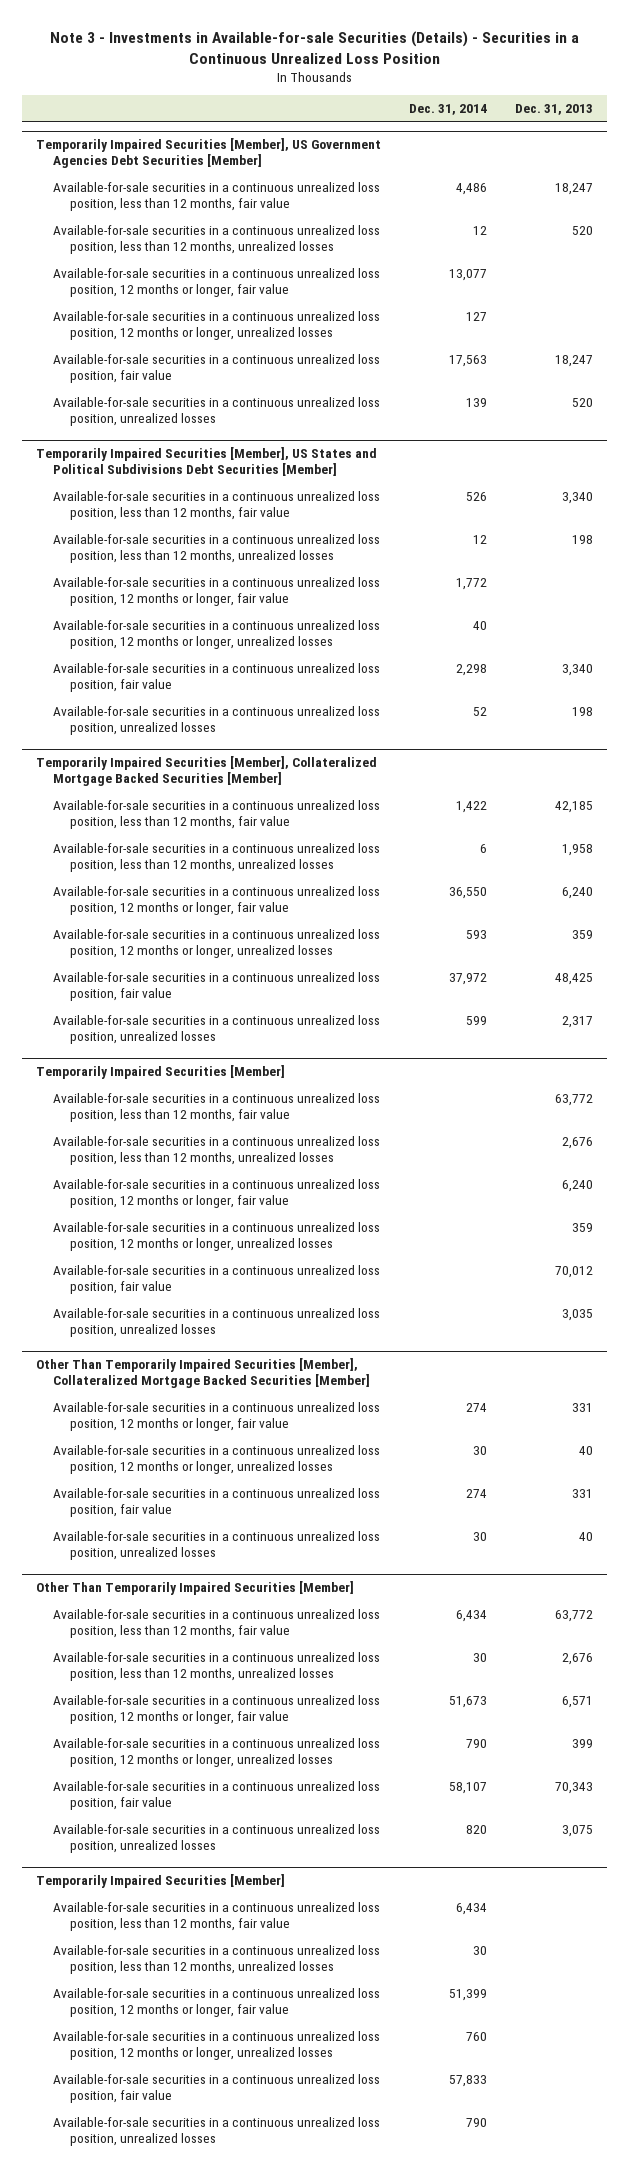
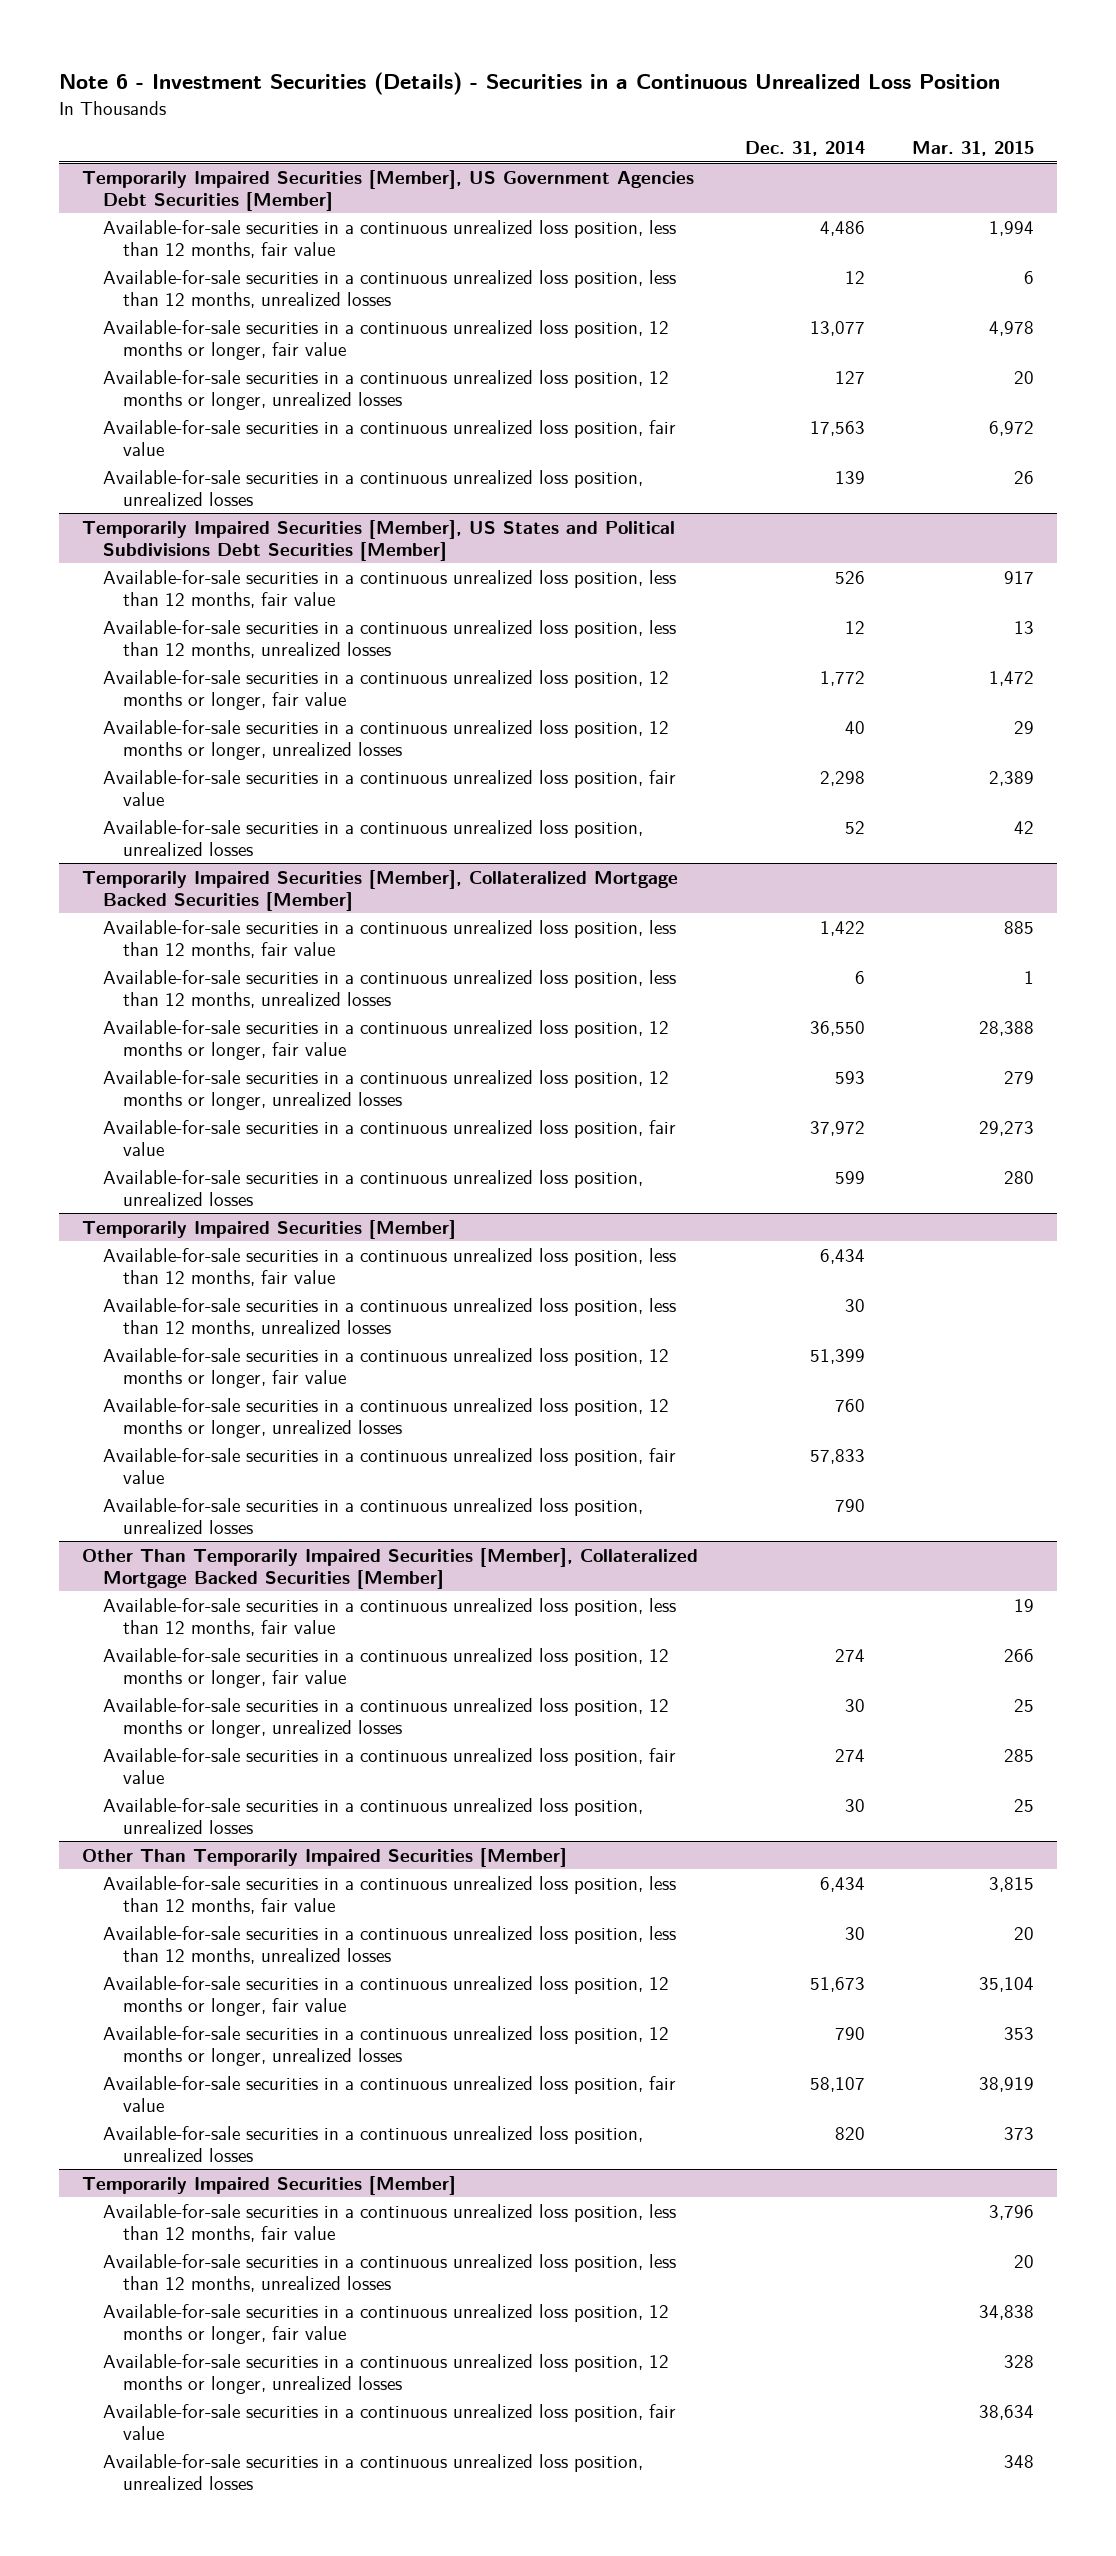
[49,30,579,64] Note 3 - Investments in Available-for-sale Securities (Details) - Securities in a Continuous Unrealized Loss Position -> [58,71,1000,95] Note 6 - Investment Securities (Details) - Securities in a Continuous Unrealized Loss Position
[515,104,594,116] Dec. 31, 2013 -> none
none -> [911,141,1034,157] Mar. 31, 2015
[52,1902,380,1932] Available-for-sale securities in a continuous unrealized loss position, less than 12 months, fair value -> [102,1247,676,1287] Available-for-sale securities in a continuous unrealized loss position, less than 12 months, fair value
[52,1945,380,1975] Available-for-sale securities in a continuous unrealized loss position, less than 12 months, unrealized losses -> [102,1297,676,1337] Available-for-sale securities in a continuous unrealized loss position, less than 12 months, unrealized losses
[52,1988,380,2018] Available-for-sale securities in a continuous unrealized loss position, 12 months or longer, fair value -> [102,1347,669,1389] Available-for-sale securities in a continuous unrealized loss position, 12 months or longer, fair value
[52,2031,380,2061] Available-for-sale securities in a continuous unrealized loss position, 12 months or longer, unrealized losses -> [102,1397,669,1439] Available-for-sale securities in a continuous unrealized loss position, 12 months or longer, unrealized losses
[52,2074,380,2104] Available-for-sale securities in a continuous unrealized loss position, fair value -> [102,1447,676,1485] Available-for-sale securities in a continuous unrealized loss position, fair value
[52,2117,380,2147] Available-for-sale securities in a continuous unrealized loss position, unrealized losses -> [102,1497,643,1535] Available-for-sale securities in a continuous unrealized loss position, unrealized losses
none -> [102,1597,676,1637] Available-for-sale securities in a continuous unrealized loss position, less than 12 months, fair value
[52,1093,380,1123] Available-for-sale securities in a continuous unrealized loss position, less than 12 months, fair value -> [102,2203,676,2243] Available-for-sale securities in a continuous unrealized loss position, less than 12 months, fair value
[52,1136,380,1166] Available-for-sale securities in a continuous unrealized loss position, less than 12 months, unrealized losses -> [102,2253,676,2293] Available-for-sale securities in a continuous unrealized loss position, less than 12 months, unrealized losses
[52,1179,380,1209] Available-for-sale securities in a continuous unrealized loss position, 12 months or longer, fair value -> [102,2303,669,2345] Available-for-sale securities in a continuous unrealized loss position, 12 months or longer, fair value
[52,1222,380,1252] Available-for-sale securities in a continuous unrealized loss position, 12 months or longer, unrealized losses -> [102,2353,669,2395] Available-for-sale securities in a continuous unrealized loss position, 12 months or longer, unrealized losses
[52,1265,380,1295] Available-for-sale securities in a continuous unrealized loss position, fair value -> [102,2403,676,2441] Available-for-sale securities in a continuous unrealized loss position, fair value
[52,1308,380,1338] Available-for-sale securities in a continuous unrealized loss position, unrealized losses -> [102,2453,643,2491] Available-for-sale securities in a continuous unrealized loss position, unrealized losses

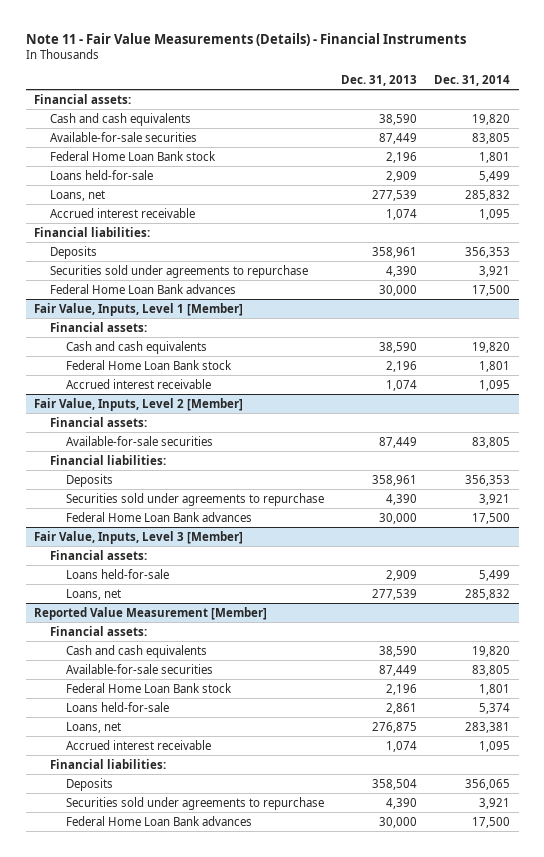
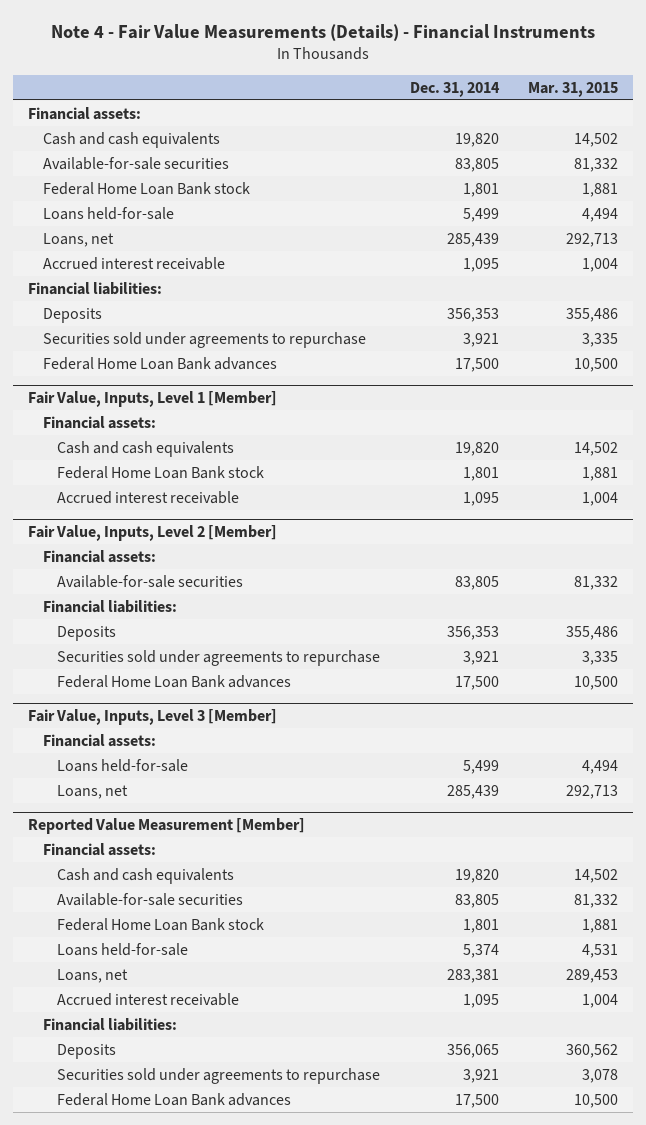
[25,32,466,46] Note 11 - Fair Value Measurements (Details) - Financial Instruments -> [50,23,595,41] Note 4 - Fair Value Measurements (Details) - Financial Instruments
[340,75,417,87] Dec. 31, 2013 -> none
none -> [528,81,619,97] Mar. 31, 2015
[465,189,511,201] 285,832 -> [446,232,499,247] 285,439
[465,588,511,600] 285,832 -> [446,784,499,799] 285,439

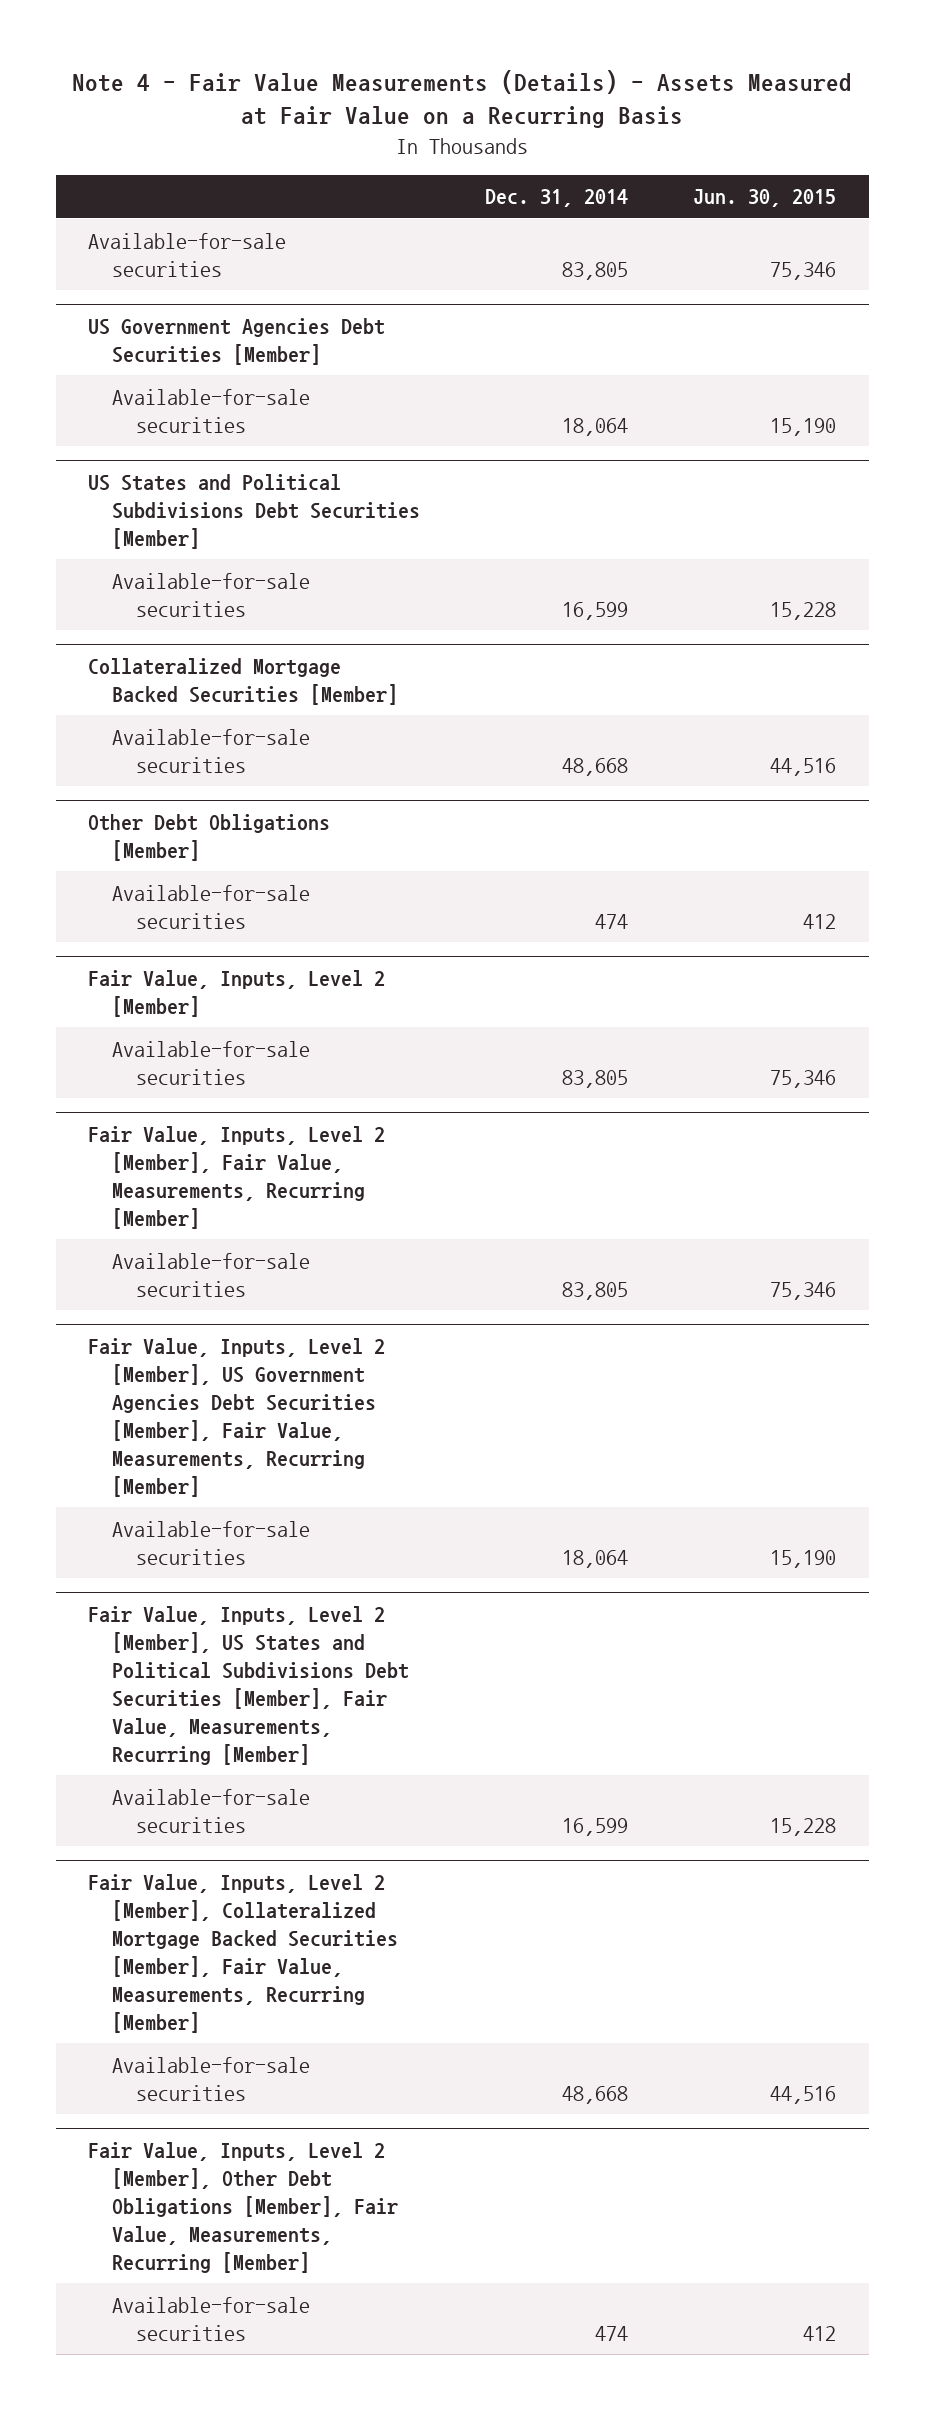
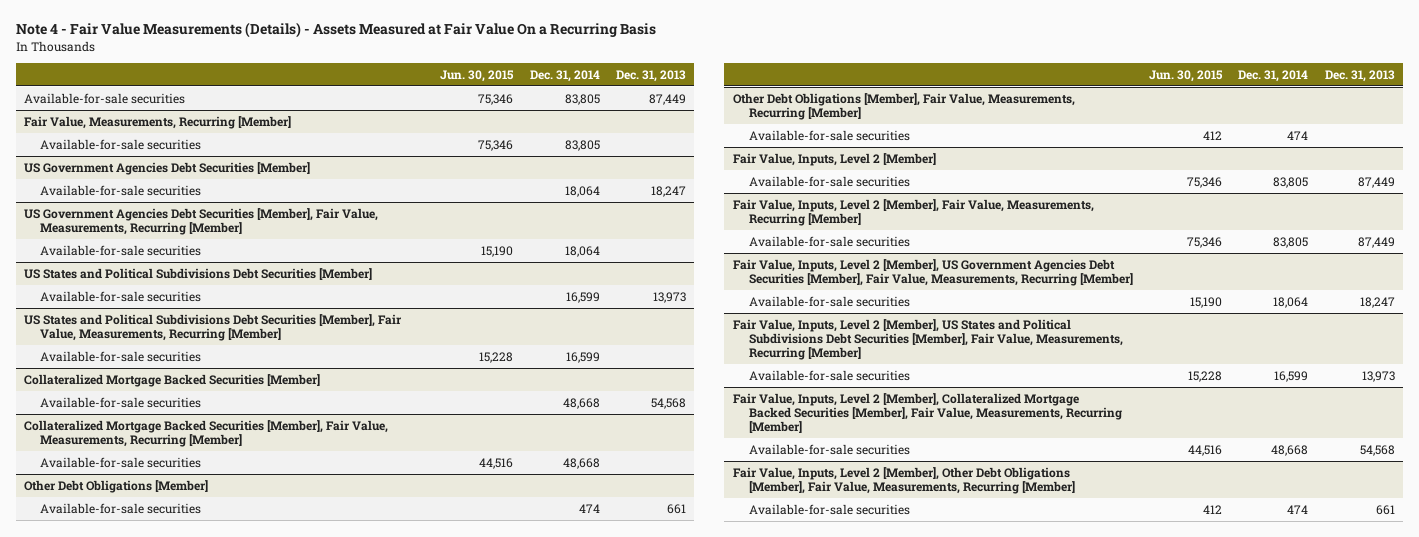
[72,69,853,129] Note 4 - Fair Value Measurements (Details) - Assets Measured at Fair Value on a Recurring Basis -> [15,22,656,39] Note 4 - Fair Value Measurements (Details) - Assets Measured at Fair Value On a Recurring Basis
none -> [616,69,687,82] Dec. 31, 2013
none -> [23,115,291,129] Fair Value, Measurements, Recurring [Member]
none -> [39,138,201,150] Available-for-sale securities
none -> [39,184,201,196] Available-for-sale securities
none -> [23,207,378,235] US Government Agencies Debt Securities [Member], Fair Value, Measurements, Recurring [Member]
none -> [39,290,201,302] Available-for-sale securities
none -> [23,313,402,341] US States and Political Subdivisions Debt Securities [Member], Fair Value, Measurements, Recurring [Member]
none -> [39,396,201,408] Available-for-sale securities
none -> [23,419,388,447] Collateralized Mortgage Backed Securities [Member], Fair Value, Measurements, Recurring [Member]
none -> [39,502,201,514] Available-for-sale securities
none -> [732,92,1075,120] Other Debt Obligations [Member], Fair Value, Measurements, Recurring [Member]

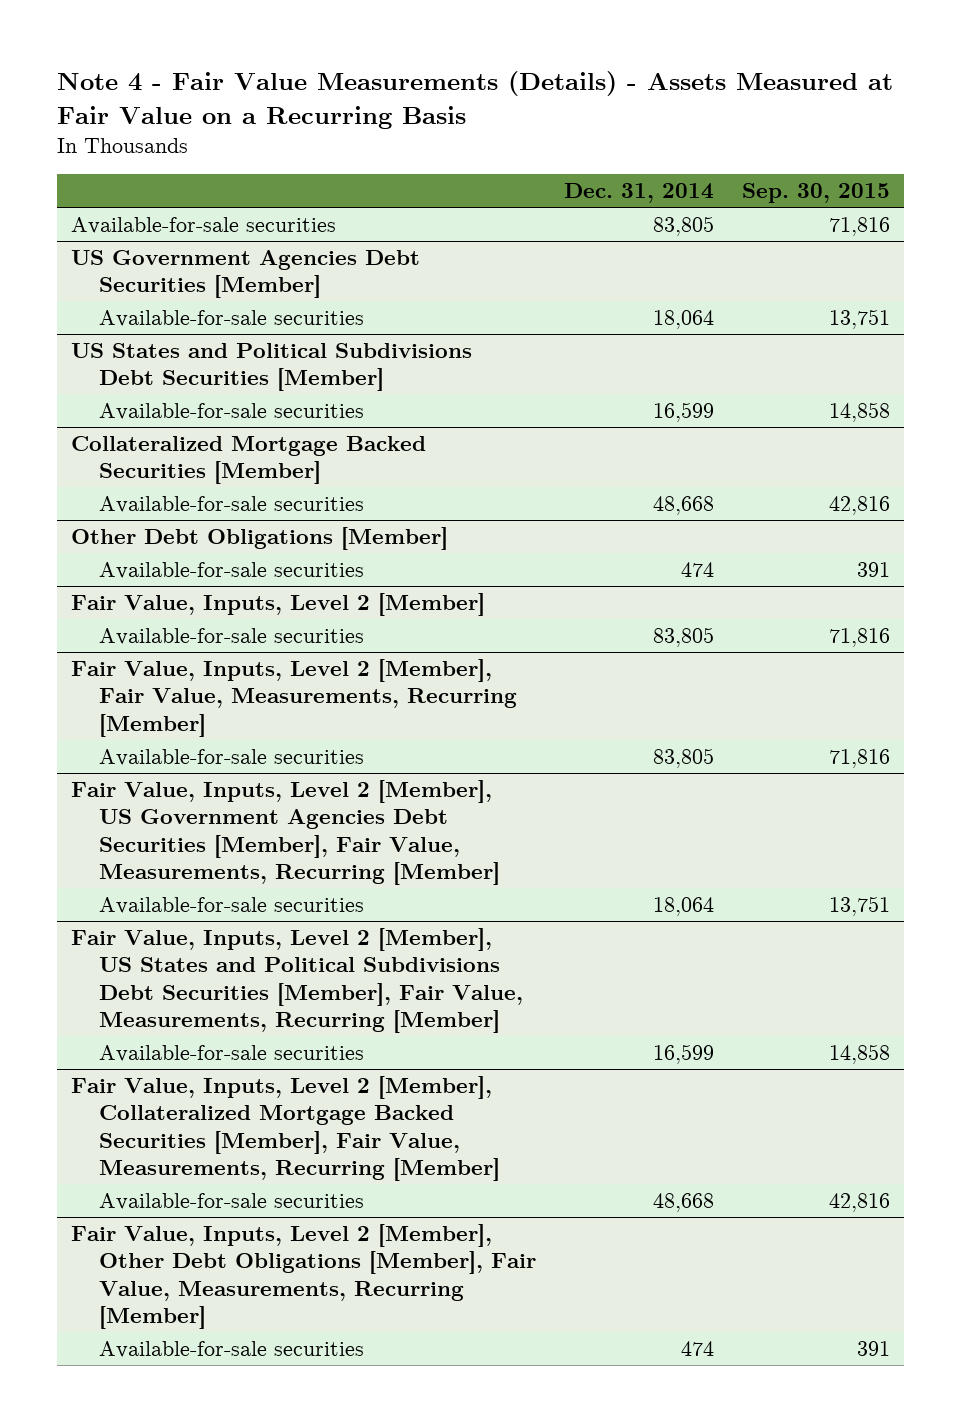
[15,22,656,39] Note 4 - Fair Value Measurements (Details) - Assets Measured at Fair Value On a Recurring Basis -> [57,71,894,129] Note 4 - Fair Value Measurements (Details) - Assets Measured at Fair Value on a Recurring Basis
[440,69,515,82] Jun. 30, 2015 -> none
[616,69,687,82] Dec. 31, 2013 -> none
none -> [741,183,890,204] Sep. 30, 2015
[23,115,291,129] Fair Value, Measurements, Recurring [Member] -> none
[39,138,201,150] Available-for-sale securities -> none
[23,207,378,235] US Government Agencies Debt Securities [Member], Fair Value, Measurements, Recurring [Member] -> none
[39,244,201,256] Available-for-sale securities -> none
[23,313,402,341] US States and Political Subdivisions Debt Securities [Member], Fair Value, Measurements, Recurring [Member] -> none
[39,350,201,362] Available-for-sale securities -> none
[23,419,388,447] Collateralized Mortgage Backed Securities [Member], Fair Value, Measurements, Recurring [Member] -> none
[39,456,201,468] Available-for-sale securities -> none
[732,92,1075,120] Other Debt Obligations [Member], Fair Value, Measurements, Recurring [Member] -> none
[748,129,910,141] Available-for-sale securities -> none

